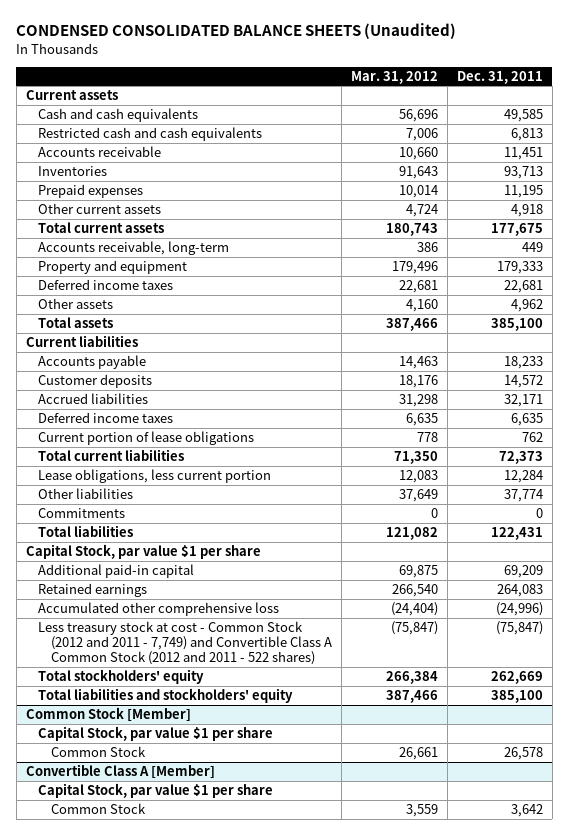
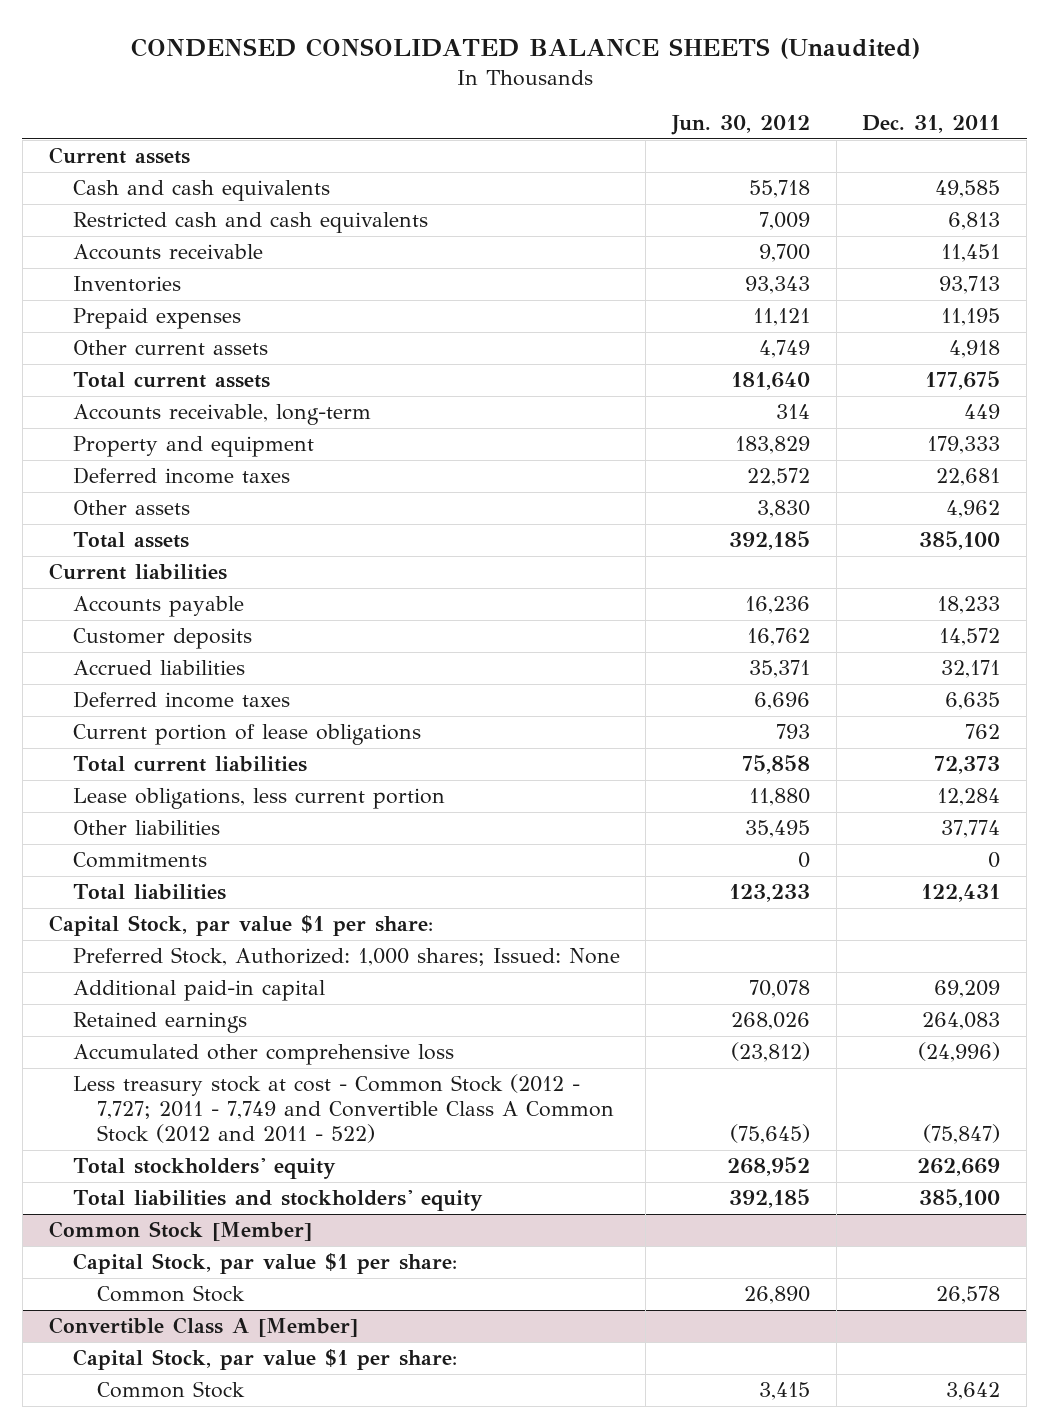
[350,70,438,84] Mar. 31, 2012 -> none
none -> [671,114,811,135] Jun. 30, 2012
[25,544,261,560] Capital Stock, par value $1 per share -> [48,915,433,937] Capital Stock, par value $1 per share:
none -> [72,947,620,967] Preferred Stock, Authorized: 1,000 shares; Issued: None
[38,621,332,666] Less treasury stock at cost - Common Stock (2012 and 2011 - 7,749) and Convertible Class A Common Stock (2012 and 2011 - 522 shares) -> [72,1074,614,1144] Less treasury stock at cost - Common Stock (2012 - 7,727; 2011 - 7,749 and Convertible Class A Common Stock (2012 and 2011 - 522)
[38,726,274,742] Capital Stock, par value $1 per share -> [72,1253,457,1275] Capital Stock, par value $1 per share:
[38,783,274,799] Capital Stock, par value $1 per share -> [72,1349,457,1371] Capital Stock, par value $1 per share:

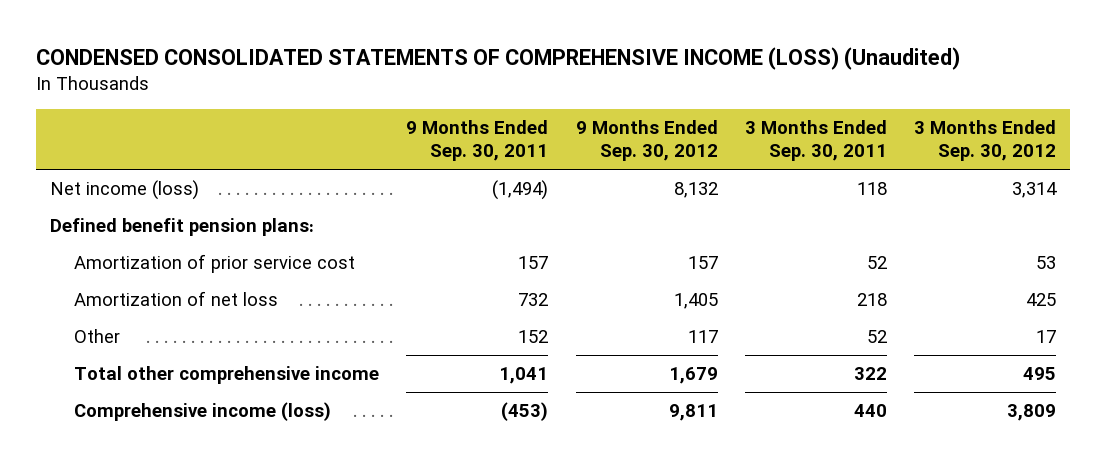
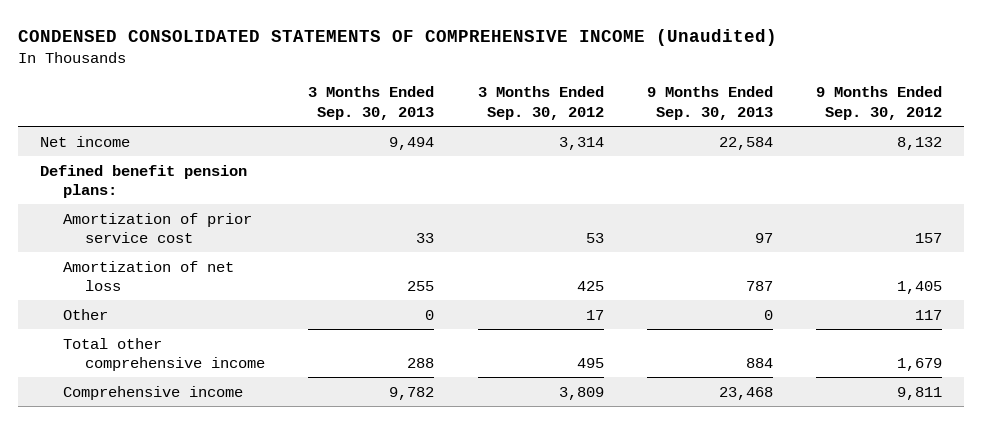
[35,47,960,71] CONDENSED CONSOLIDATED STATEMENTS OF COMPREHENSIVE INCOME (LOSS) (Unaudited) -> [18,29,778,47] CONDENSED CONSOLIDATED STATEMENTS OF COMPREHENSIVE INCOME (Unaudited)
[406,120,549,162] 9 Months Ended Sep. 30, 2011 -> none
[744,120,887,162] 3 Months Ended Sep. 30, 2011 -> none
none -> [308,86,435,120] 3 Months Ended Sep. 30, 2013
none -> [646,86,773,120] 9 Months Ended Sep. 30, 2013
[49,179,199,200] Net income (loss) -> [40,135,131,147] Net income
[73,401,331,421] Comprehensive income (loss) -> [62,385,243,400] Comprehensive income

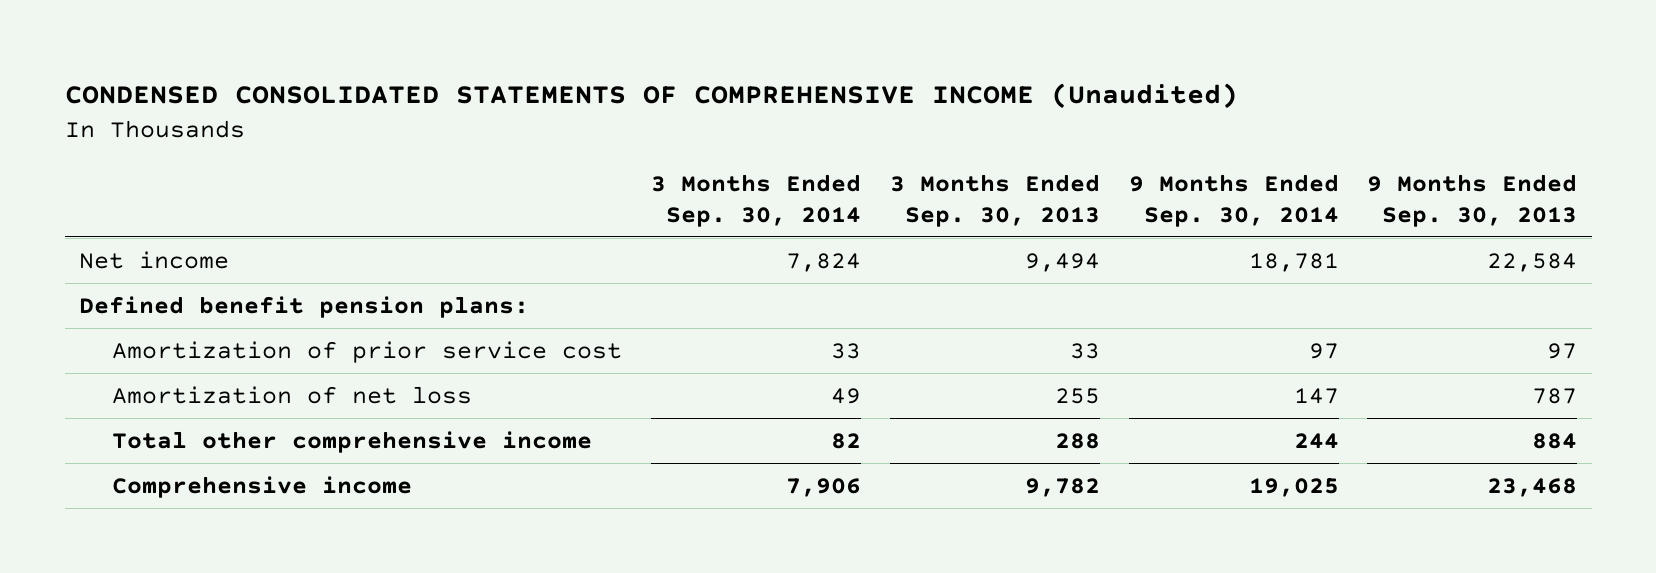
[477,86,604,120] 3 Months Ended Sep. 30, 2012 -> none
[816,86,943,120] 9 Months Ended Sep. 30, 2012 -> none
none -> [650,174,861,227] 3 Months Ended Sep. 30, 2014
none -> [1128,174,1339,227] 9 Months Ended Sep. 30, 2014
[62,308,108,320] Other -> none

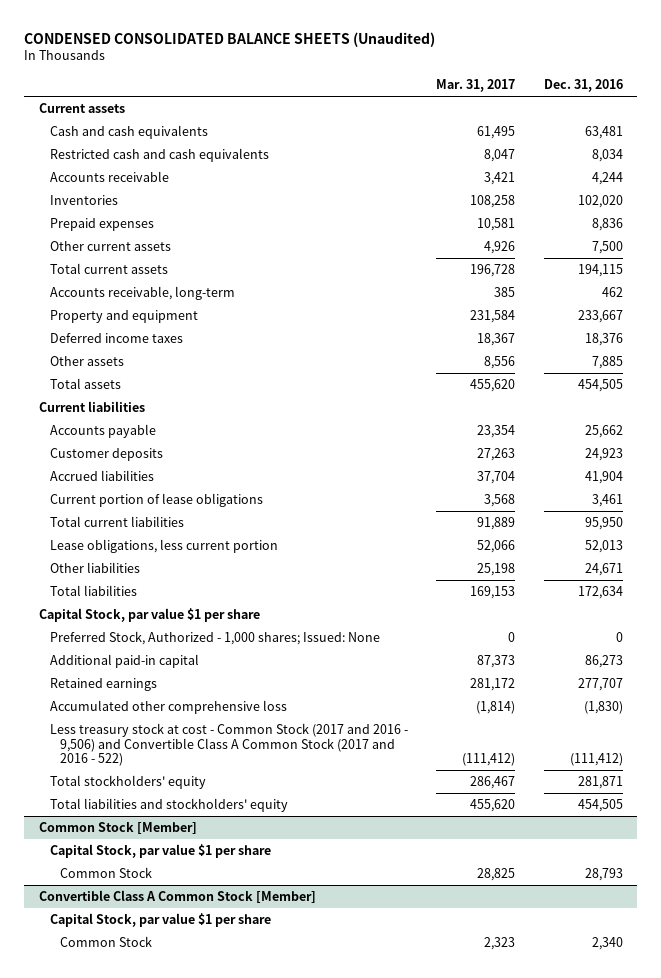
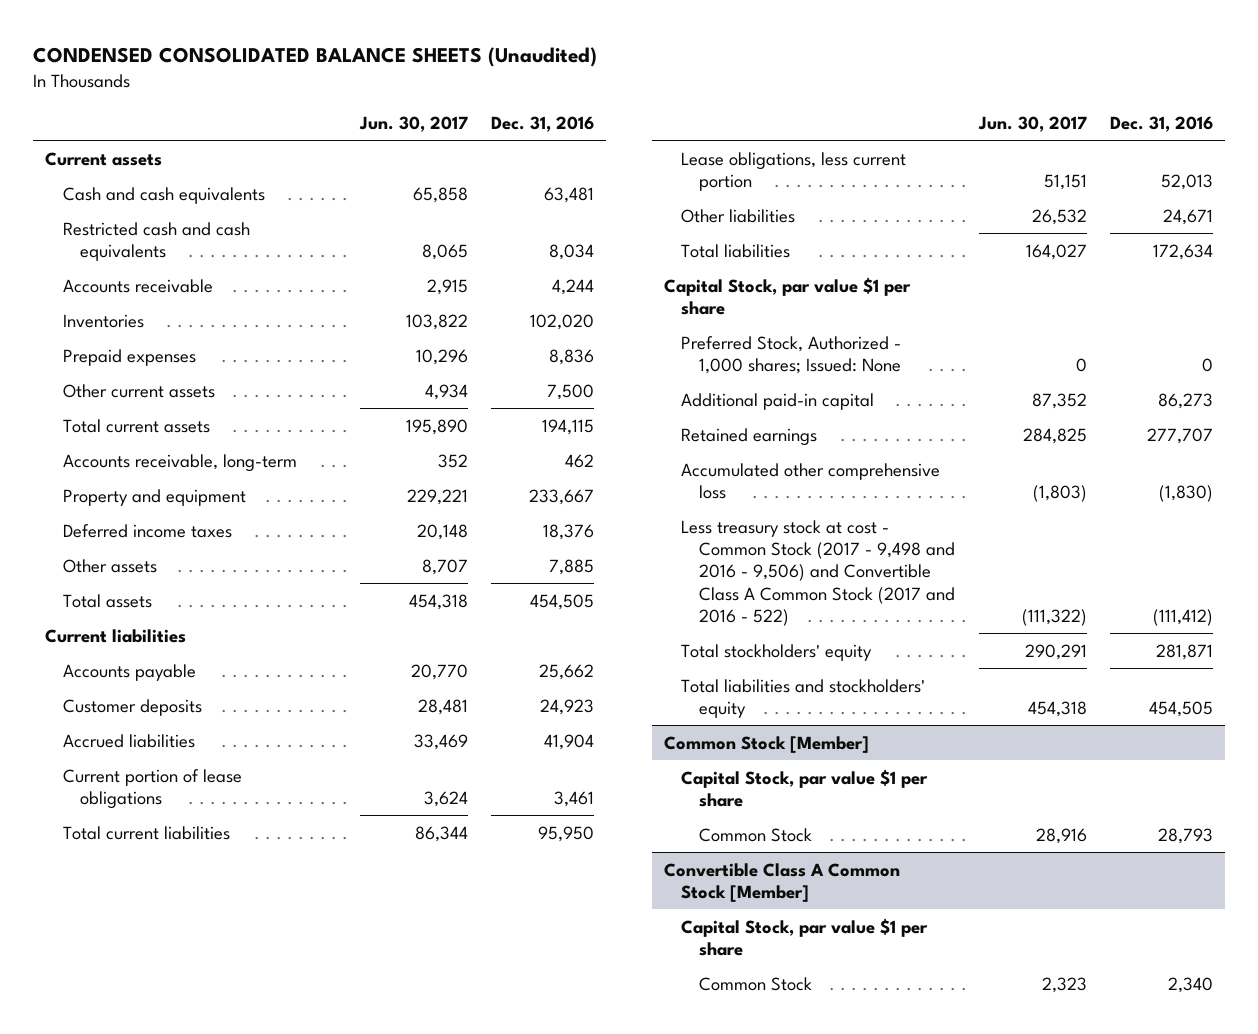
[436,78,516,92] Mar. 31, 2017 -> none
none -> [358,115,468,132] Jun. 30, 2017
[49,723,408,766] Less treasury stock at cost - Common Stock (2017 and 2016 - 9,506) and Convertible Class A Common Stock (2017 and 2016 - 522) -> [681,519,956,627] Less treasury stock at cost - Common Stock (2017 - 9,498 and 2016 - 9,506) and Convertible Class A Common Stock (2017 and 2016 - 522)

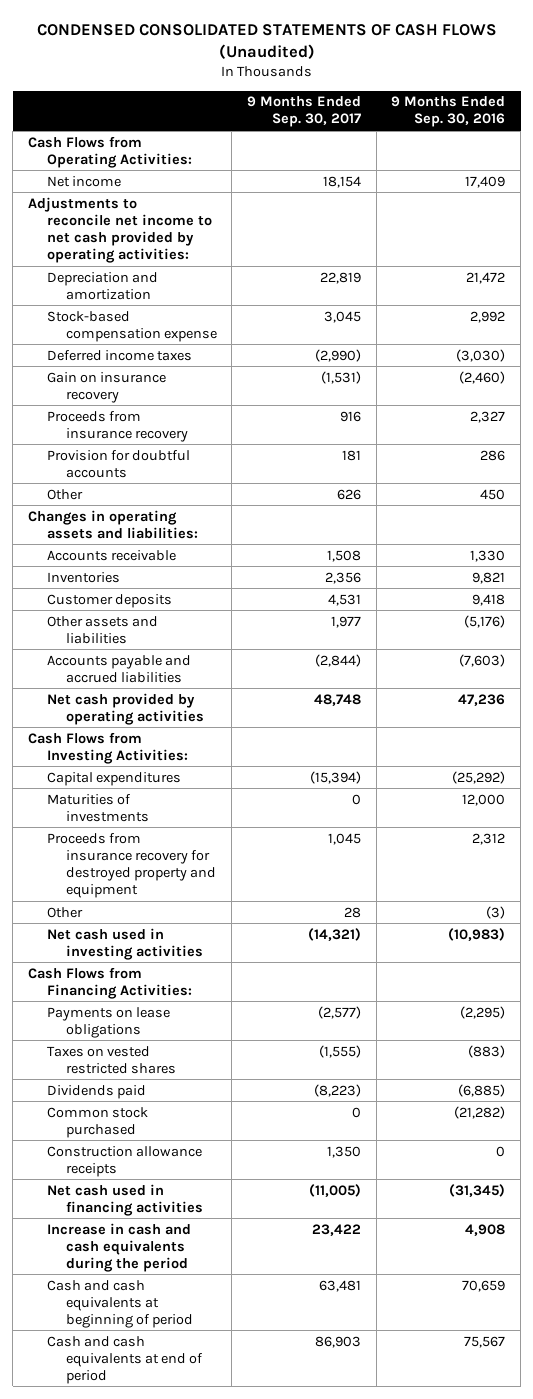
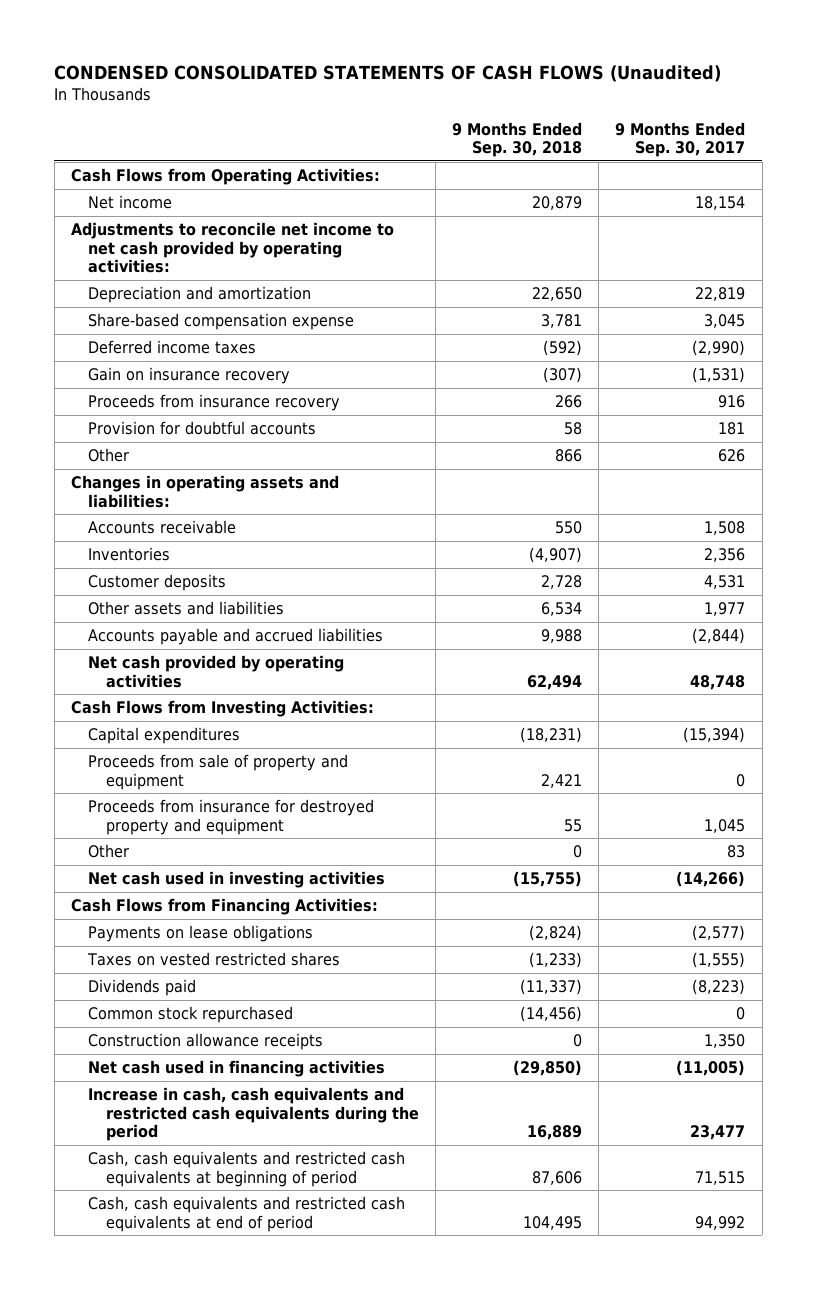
[391,96,506,128] 9 Months Ended Sep. 30, 2016 -> none
none -> [451,121,582,158] 9 Months Ended Sep. 30, 2018
[46,310,217,342] Stock-based compensation expense -> [88,313,355,331] Share-based compensation expense
[46,793,149,822] Maturities of investments -> none
none -> [88,754,349,790] Proceeds from sale of property and equipment
[46,832,216,898] Proceeds from insurance recovery for destroyed property and equipment -> [88,799,375,835] Proceeds from insurance for destroyed property and equipment
[344,906,362,918] 28 -> [727,845,746,859] 83
[308,927,362,941] (14,321) -> [676,871,746,888] (14,266)
[46,1106,148,1138] Common stock purchased -> [88,1006,294,1024] Common stock repurchased
[46,1222,191,1272] Increase in cash and cash equivalents during the period -> [88,1087,419,1142] Increase in cash, cash equivalents and restricted cash equivalents during the period
[312,1223,362,1236] 23,422 -> [690,1125,746,1141] 23,477
[46,1279,193,1328] Cash and cash equivalents at beginning of period -> [88,1151,406,1187] Cash, cash equivalents and restricted cash equivalents at beginning of period
[319,1279,362,1292] 63,481 -> [695,1170,746,1185] 71,515
[46,1335,203,1384] Cash and cash equivalents at end of period -> [88,1196,406,1232] Cash, cash equivalents and restricted cash equivalents at end of period
[315,1335,362,1348] 86,903 -> [695,1215,746,1230] 94,992

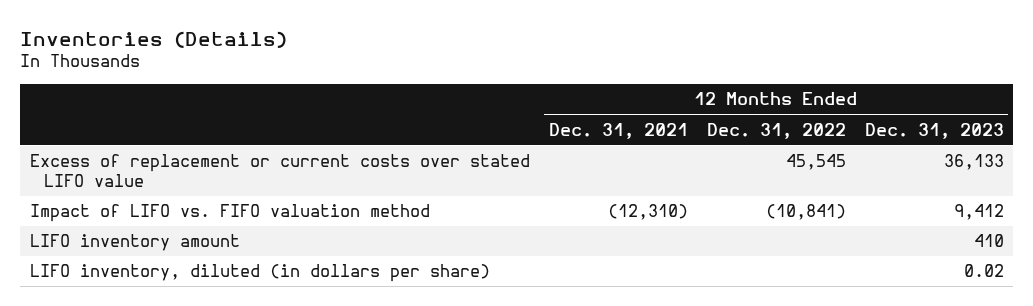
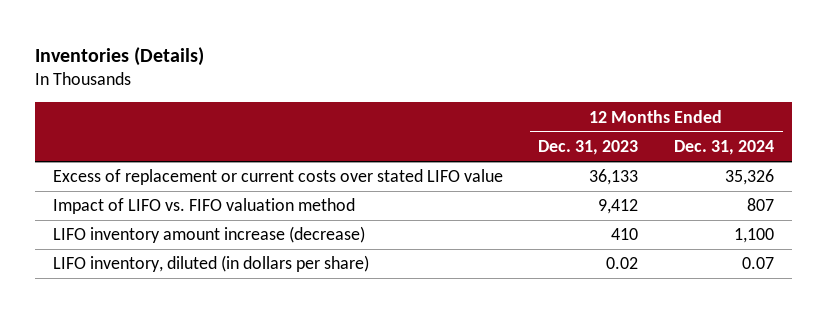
[548,122,688,139] Dec. 31, 2021 -> none
[706,122,846,139] Dec. 31, 2022 -> none
none -> [674,140,775,156] Dec. 31, 2024
[29,234,240,252] LIFO inventory amount -> [52,226,365,244] LIFO inventory amount increase (decrease)

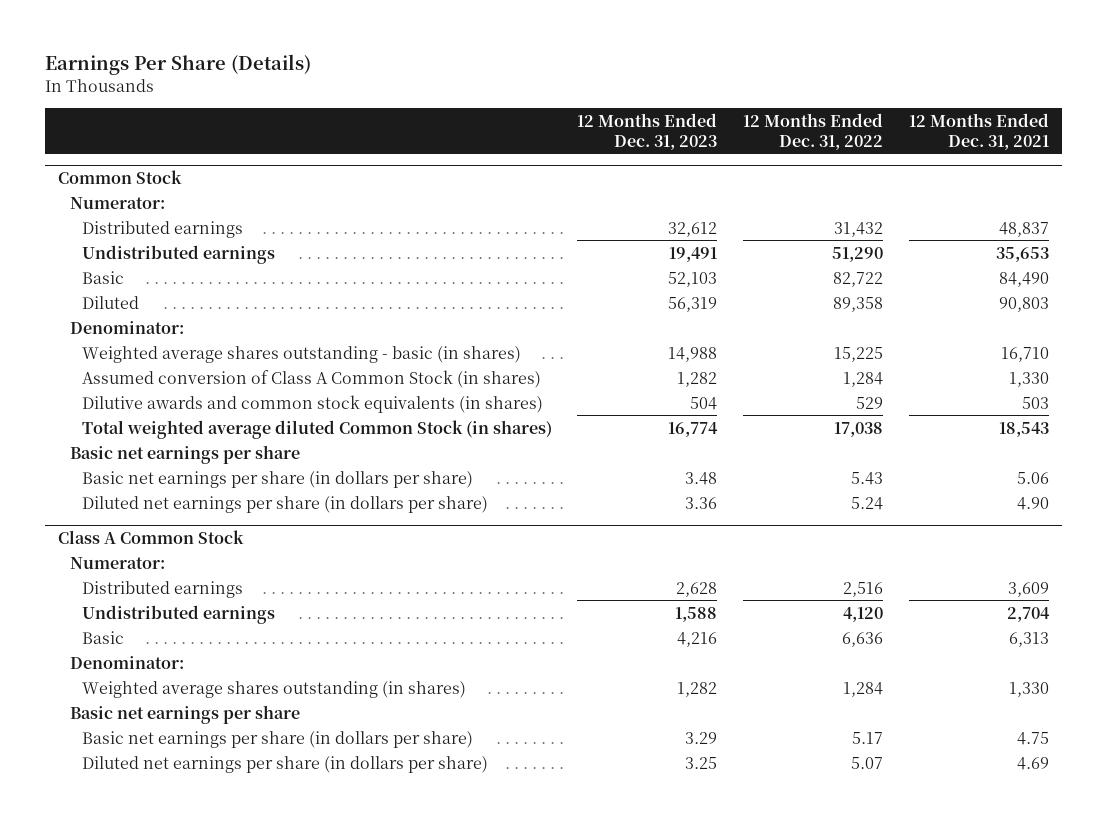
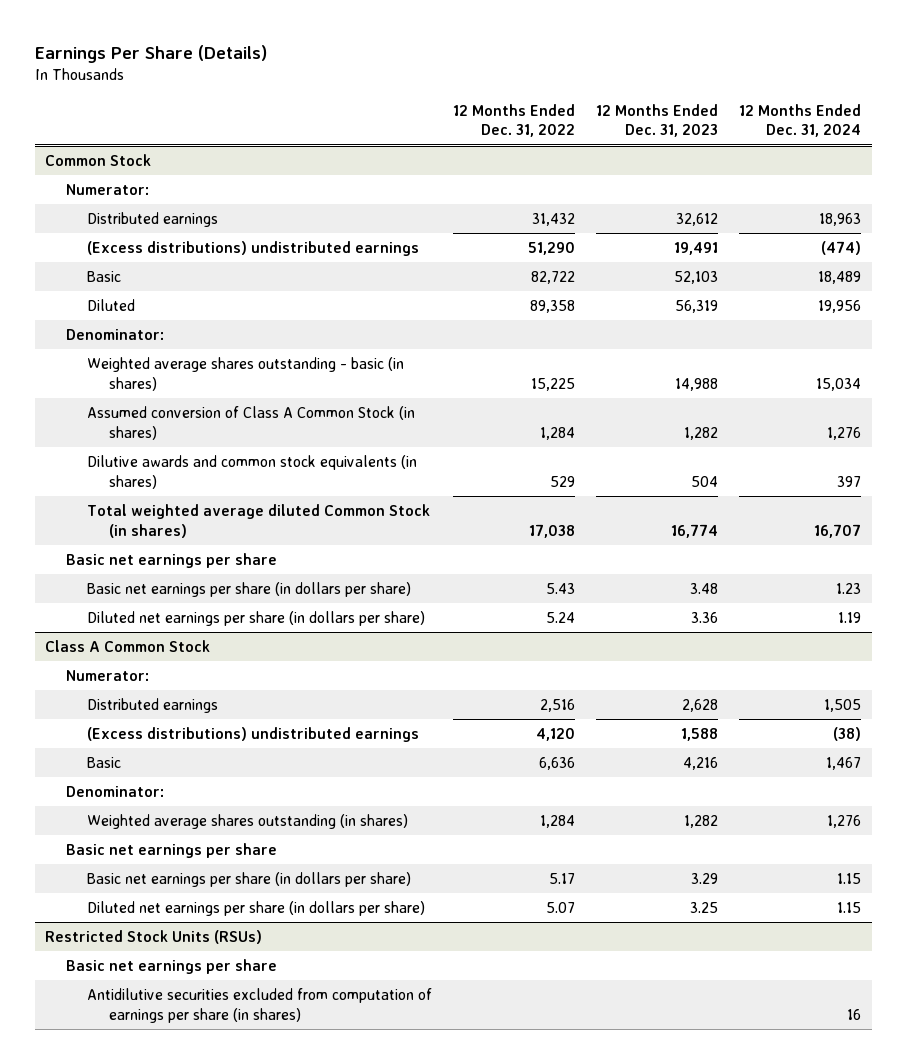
[909,112,1050,150] 12 Months Ended Dec. 31, 2021 -> none
none -> [739,103,862,138] 12 Months Ended Dec. 31, 2024
[81,244,275,264] Undistributed earnings -> [87,240,420,256] (Excess distributions) undistributed earnings
[81,604,275,624] Undistributed earnings -> [87,726,420,742] (Excess distributions) undistributed earnings
none -> [45,929,263,944] Restricted Stock Units (RSUs)
none -> [66,958,278,974] Basic net earnings per share
none -> [87,987,433,1023] Antidilutive securities excluded from computation of earnings per share (in shares)

